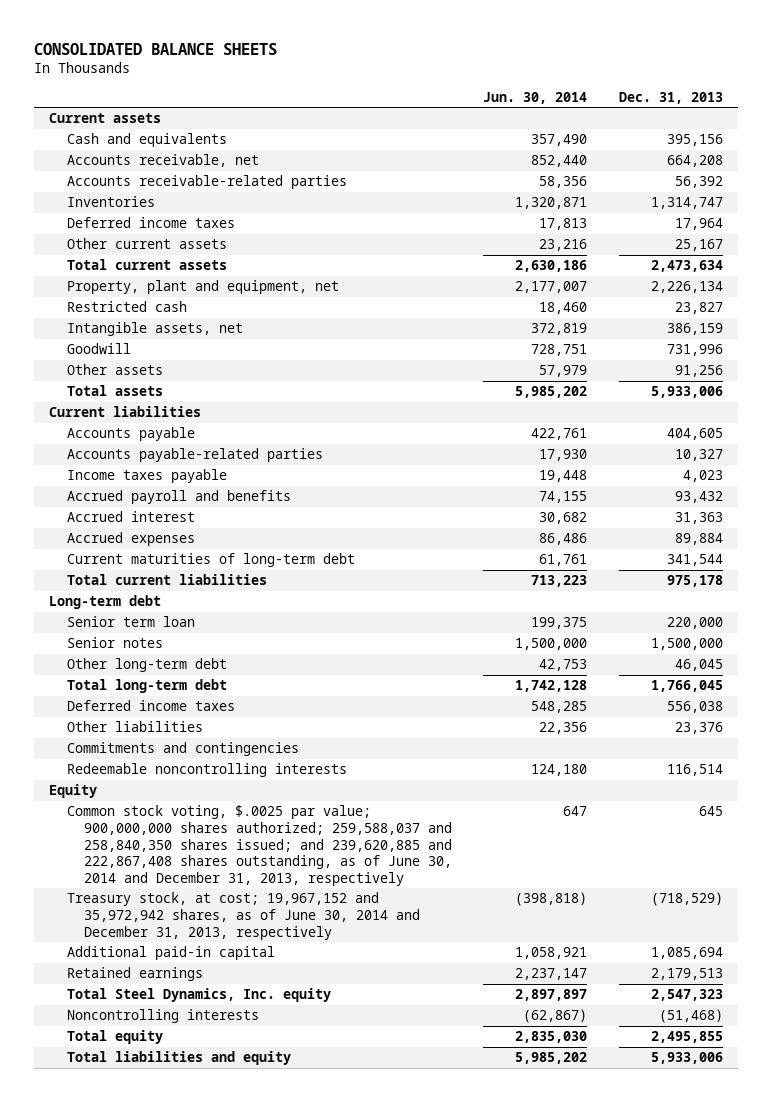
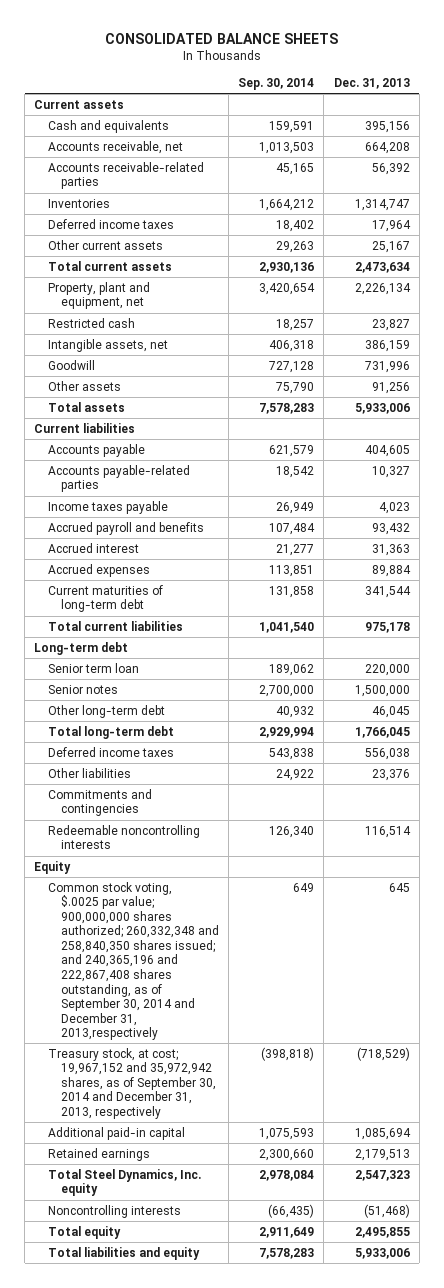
[483,91,588,104] Jun. 30, 2014 -> none
none -> [238,77,315,90] Sep. 30, 2014
[66,805,452,886] Common stock voting, $.0025 par value; 900,000,000 shares authorized; 259,588,037 and 258,840,350 shares issued; and 239,620,885 and 222,867,408 shares outstanding, as of June 30, 2014 and December 31, 2013, respectively -> [47,881,219,1041] Common stock voting, $.0025 par value; 900,000,000 shares authorized; 260,332,348 and 258,840,350 shares issued; and 240,365,196 and 222,867,408 shares outstanding, as of September 30, 2014 and December 31, 2013,respectively
[66,892,420,940] Treasury stock, at cost; 19,967,152 and 35,972,942 shares, as of June 30, 2014 and December 31, 2013, respectively -> [47,1047,216,1119] Treasury stock, at cost; 19,967,152 and 35,972,942 shares, as of September 30, 2014 and December 31, 2013, respectively

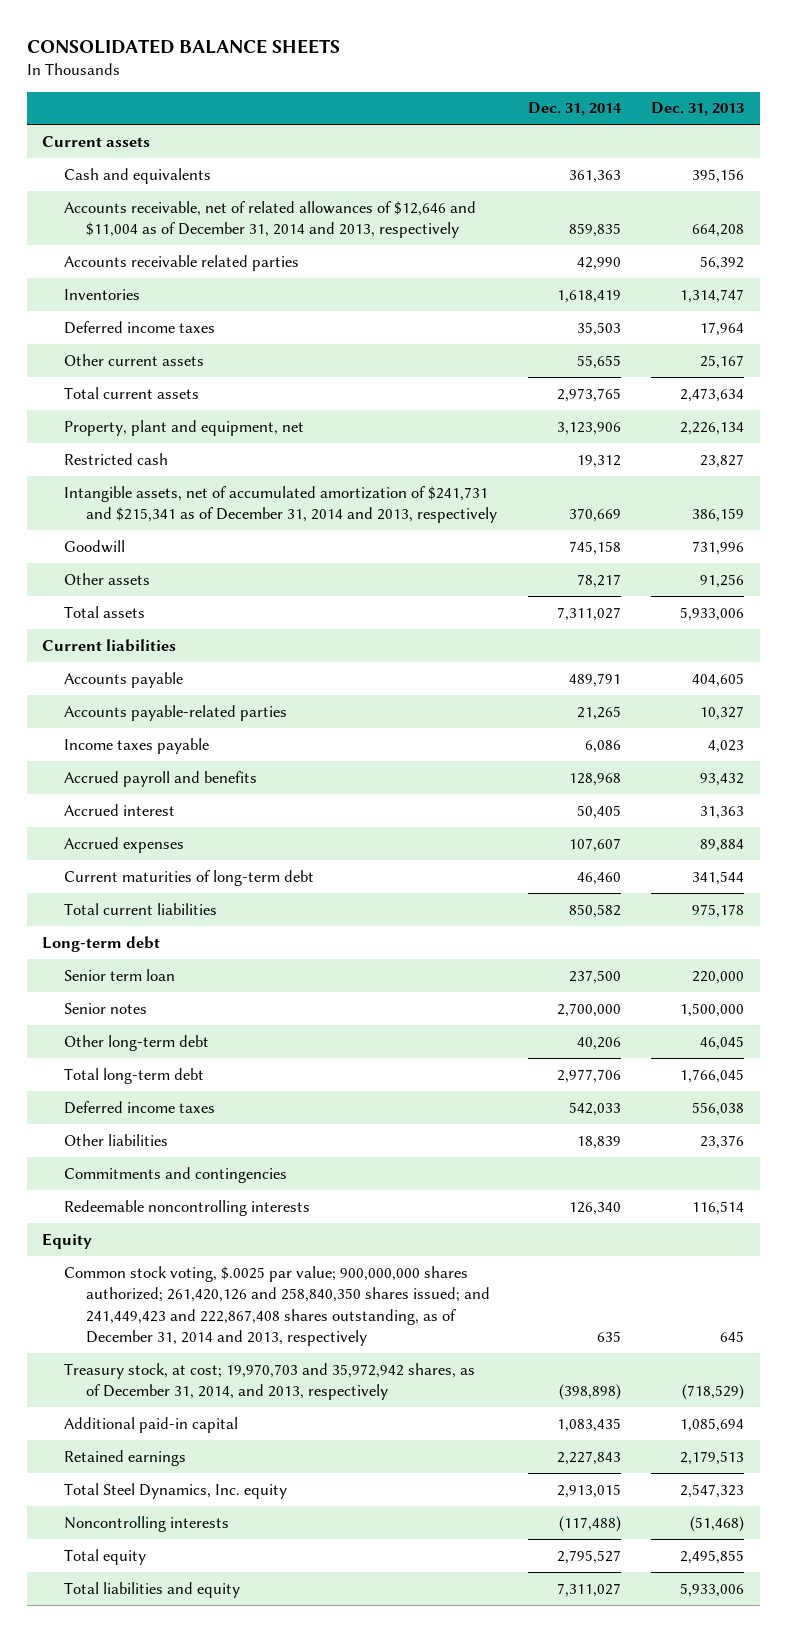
[238,77,315,90] Sep. 30, 2014 -> none
none -> [527,102,622,117] Dec. 31, 2014
[47,140,183,154] Accounts receivable, net -> [63,200,476,239] Accounts receivable, net of related allowances of $12,646 and $11,004 as of December 31, 2014 and 2013, respectively
[47,161,204,190] Accounts receivable-related parties -> [63,254,299,271] Accounts receivable related parties
[47,338,168,352] Intangible assets, net -> [63,485,497,524] Intangible assets, net of accumulated amortization of $241,731 and $215,341 as of December 31, 2014 and 2013, respectively
[47,881,219,1041] Common stock voting, $.0025 par value; 900,000,000 shares authorized; 260,332,348 and 258,840,350 shares issued; and 240,365,196 and 222,867,408 shares outstanding, as of September 30, 2014 and December 31, 2013,respectively -> [63,1265,490,1347] Common stock voting, $.0025 par value; 900,000,000 shares authorized; 261,420,126 and 258,840,350 shares issued; and 241,449,423 and 222,867,408 shares outstanding, as of December 31, 2014 and 2013, respectively
[47,1047,216,1119] Treasury stock, at cost; 19,967,152 and 35,972,942 shares, as of September 30, 2014 and December 31, 2013, respectively -> [63,1362,475,1401] Treasury stock, at cost; 19,970,703 and 35,972,942 shares, as of December 31, 2014, and 2013, respectively

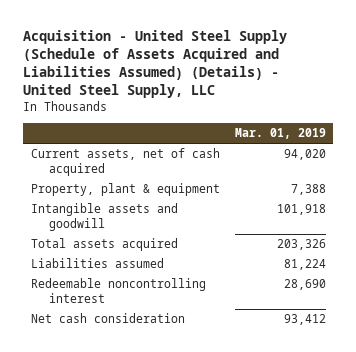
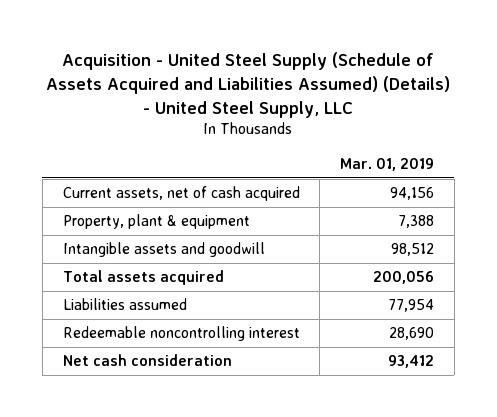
[283,149,326,161] 94,020 -> [390,187,435,201] 94,156
[276,204,326,216] 101,918 -> [391,243,435,257] 98,512
[276,239,326,251] 203,326 -> [373,271,435,285] 200,056
[283,259,326,271] 81,224 -> [388,299,435,313] 77,954

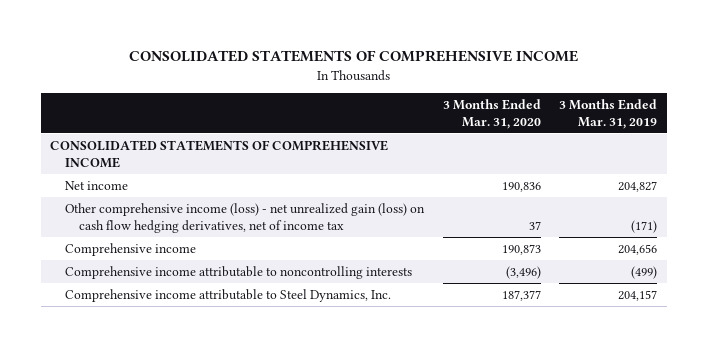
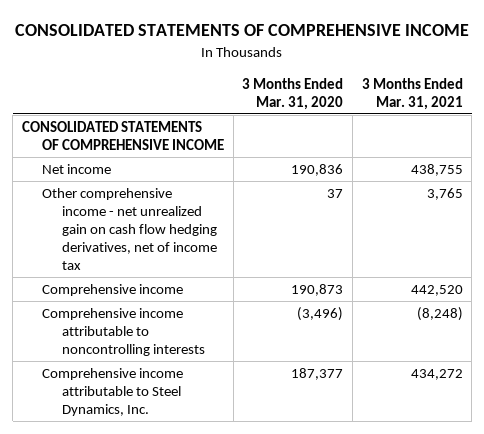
[559,98,658,129] 3 Months Ended Mar. 31, 2019 -> none
none -> [361,77,463,110] 3 Months Ended Mar. 31, 2021
[64,202,425,233] Other comprehensive income (loss) - net unrealized gain (loss) on cash flow hedging derivatives, net of income tax -> [41,187,218,270] Other comprehensive income - net unrealized gain on cash flow hedging derivatives, net of income tax

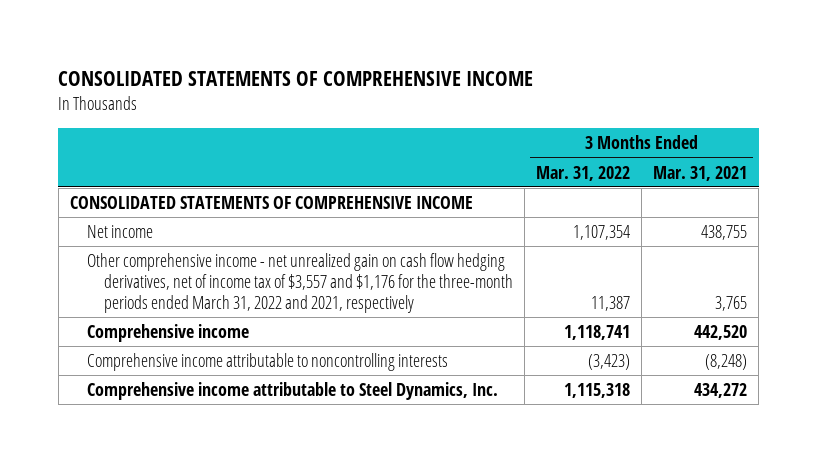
[242,77,344,110] 3 Months Ended Mar. 31, 2020 -> none
none -> [535,165,630,181] Mar. 31, 2022
[41,187,218,270] Other comprehensive income - net unrealized gain on cash flow hedging derivatives, net of income tax -> [86,253,513,314] Other comprehensive income - net unrealized gain on cash flow hedging derivatives, net of income tax of $3,557 and $1,176 for the three-month periods ended March 31, 2022 and 2021, respectively

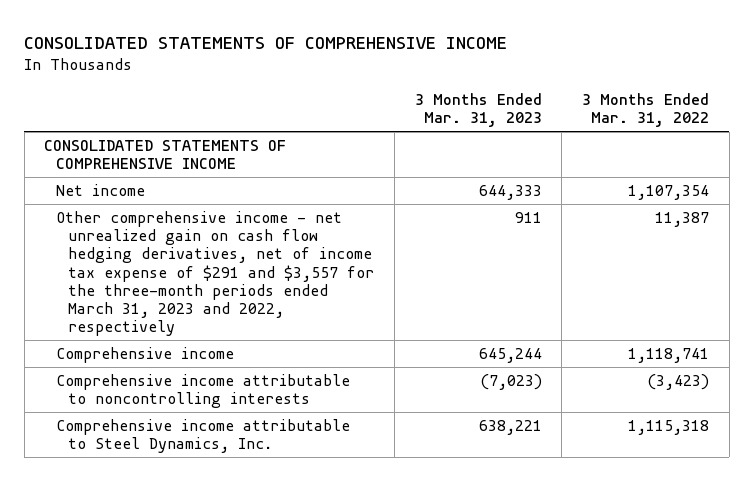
[653,165,748,181] Mar. 31, 2021 -> none
none -> [414,92,542,128] 3 Months Ended Mar. 31, 2023
[86,253,513,314] Other comprehensive income - net unrealized gain on cash flow hedging derivatives, net of income tax of $3,557 and $1,176 for the three-month periods ended March 31, 2022 and 2021, respectively -> [56,211,375,337] Other comprehensive income - net unrealized gain on cash flow hedging derivatives, net of income tax expense of $291 and $3,557 for the three-month periods ended March 31, 2023 and 2022, respectively

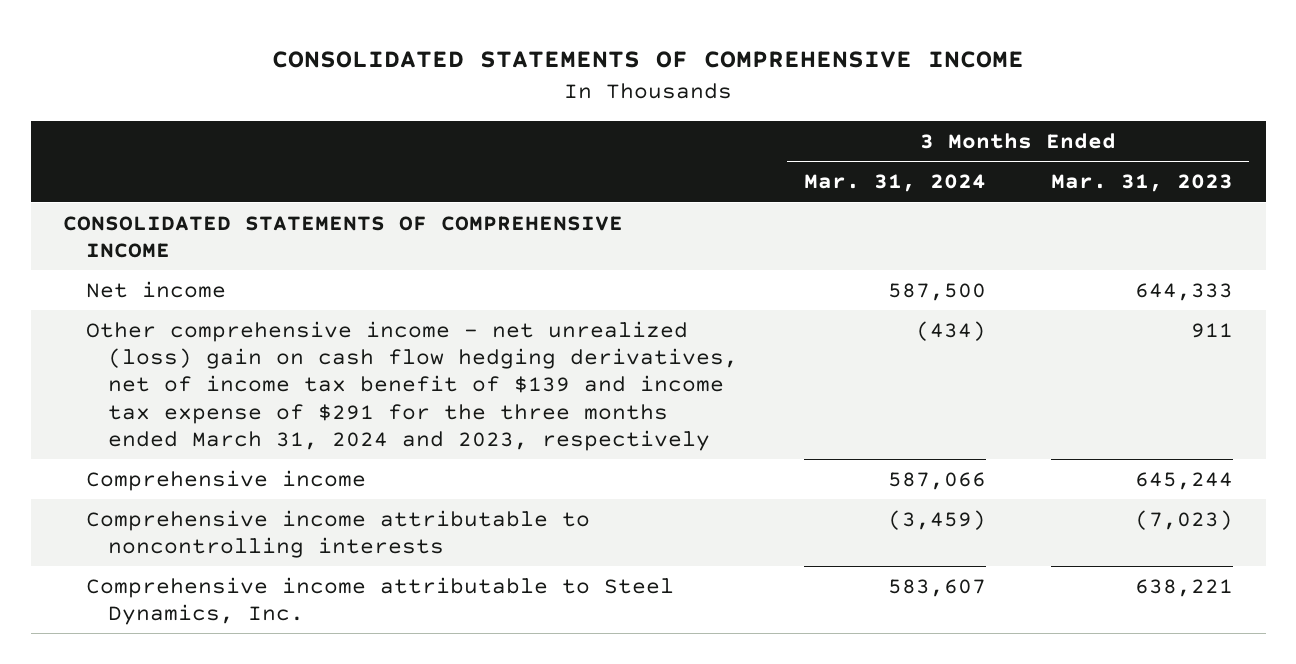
[581,92,709,128] 3 Months Ended Mar. 31, 2022 -> none
none -> [803,174,986,193] Mar. 31, 2024
[56,211,375,337] Other comprehensive income - net unrealized gain on cash flow hedging derivatives, net of income tax expense of $291 and $3,557 for the three-month periods ended March 31, 2023 and 2022, respectively -> [85,320,739,451] Other comprehensive income - net unrealized (loss) gain on cash flow hedging derivatives, net of income tax benefit of $139 and income tax expense of $291 for the three months ended March 31, 2024 and 2023, respectively

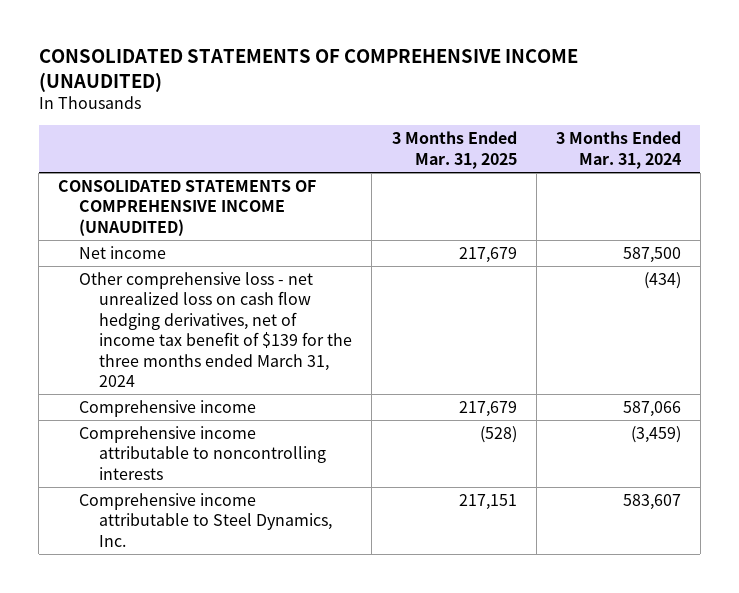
[272,50,1025,68] CONSOLIDATED STATEMENTS OF COMPREHENSIVE INCOME -> [38,49,578,92] CONSOLIDATED STATEMENTS OF COMPREHENSIVE INCOME (UNAUDITED)
[1051,174,1234,193] Mar. 31, 2023 -> none
none -> [391,131,517,169] 3 Months Ended Mar. 31, 2025
[63,215,624,259] CONSOLIDATED STATEMENTS OF COMPREHENSIVE INCOME -> [58,180,317,236] CONSOLIDATED STATEMENTS OF COMPREHENSIVE INCOME (UNAUDITED)
[85,320,739,451] Other comprehensive income - net unrealized (loss) gain on cash flow hedging derivatives, net of income tax benefit of $139 and income tax expense of $291 for the three months ended March 31, 2024 and 2023, respectively -> [78,272,353,388] Other comprehensive loss - net unrealized loss on cash flow hedging derivatives, net of income tax benefit of $139 for the three months ended March 31, 2024

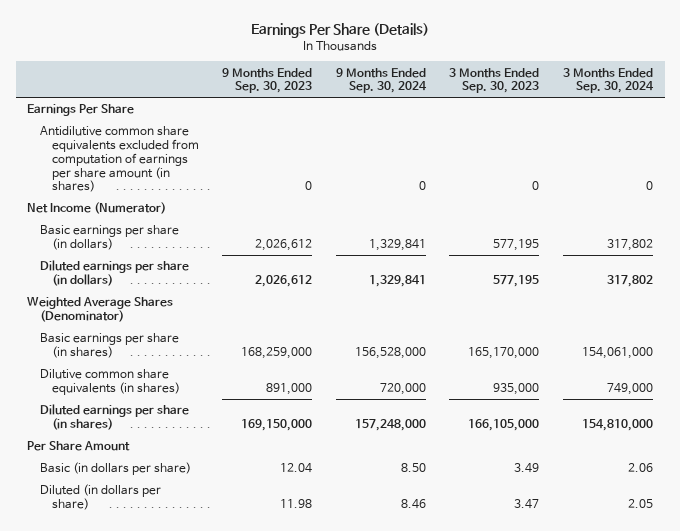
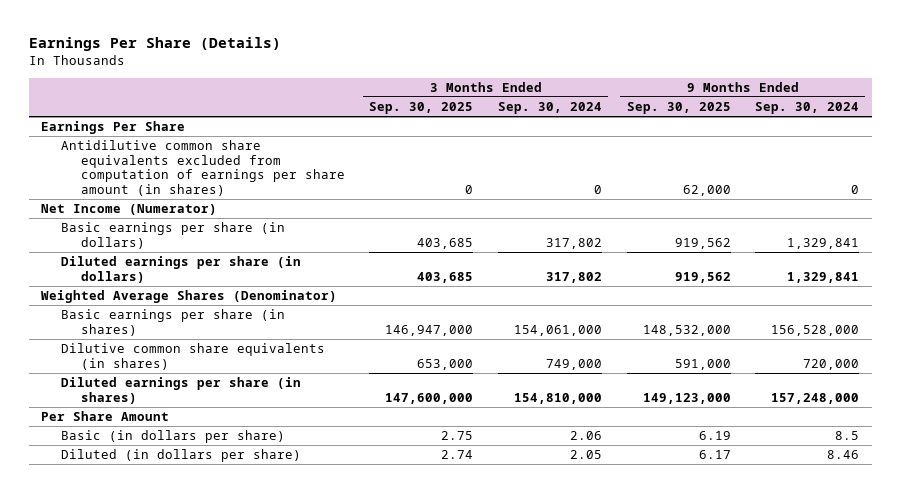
[222,67,313,94] 9 Months Ended Sep. 30, 2023 -> none
[449,67,540,94] 3 Months Ended Sep. 30, 2023 -> none
none -> [369,102,474,115] Sep. 30, 2025
none -> [626,102,731,115] Sep. 30, 2025
[400,463,426,473] 8.50 -> [835,431,860,441] 8.5

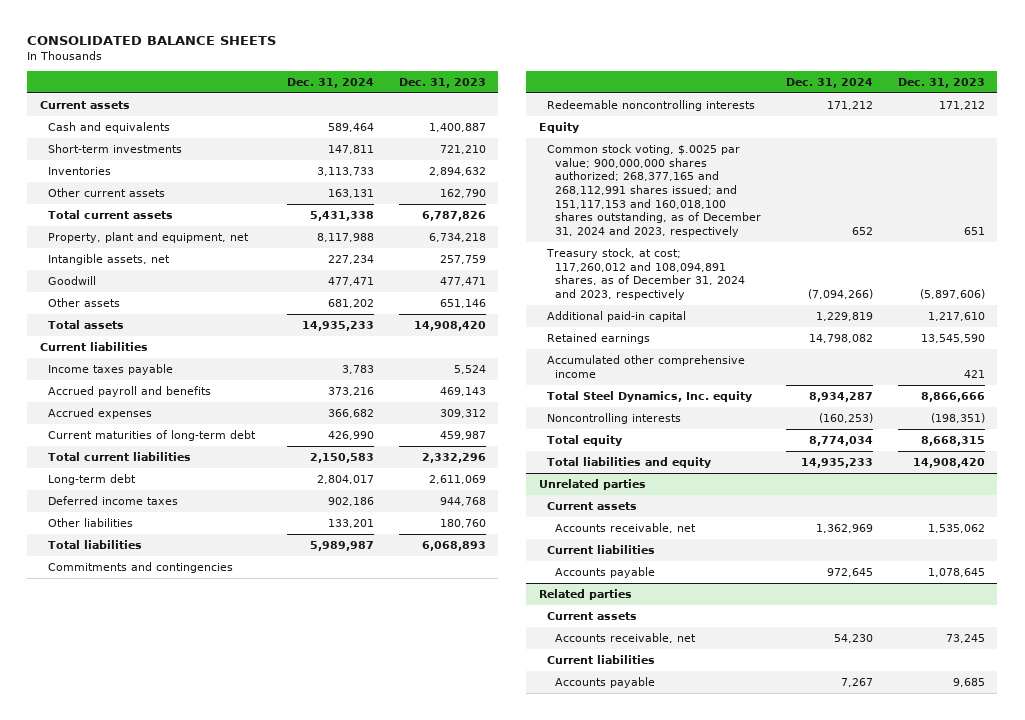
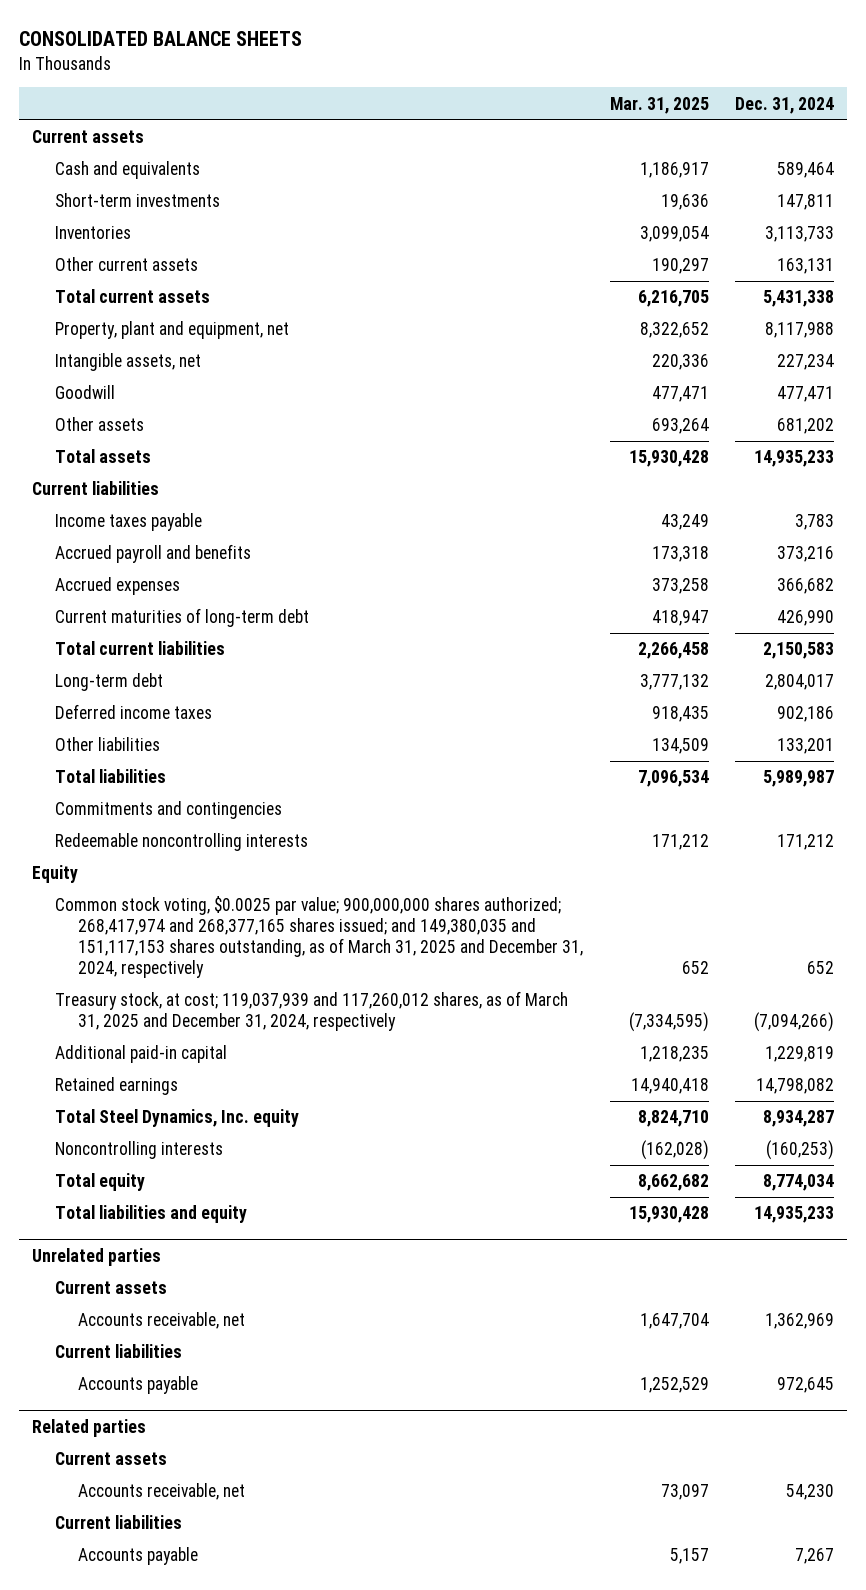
[398,78,486,89] Dec. 31, 2023 -> none
none -> [609,96,709,114] Mar. 31, 2025
[546,144,761,237] Common stock voting, $.0025 par value; 900,000,000 shares authorized; 268,377,165 and 268,112,991 shares issued; and 151,117,153 and 160,018,100 shares outstanding, as of December 31, 2024 and 2023, respectively -> [55,896,584,979] Common stock voting, $0.0025 par value; 900,000,000 shares authorized; 268,417,974 and 268,377,165 shares issued; and 149,380,035 and 151,117,153 shares outstanding, as of March 31, 2025 and December 31, 2024, respectively
[545,248,745,300] Treasury stock, at cost; 117,260,012 and 108,094,891 shares, as of December 31, 2024 and 2023, respectively -> [55,991,569,1032] Treasury stock, at cost; 119,037,939 and 117,260,012 shares, as of March 31, 2025 and December 31, 2024, respectively
[546,355,745,378] Accumulated other comprehensive income -> none

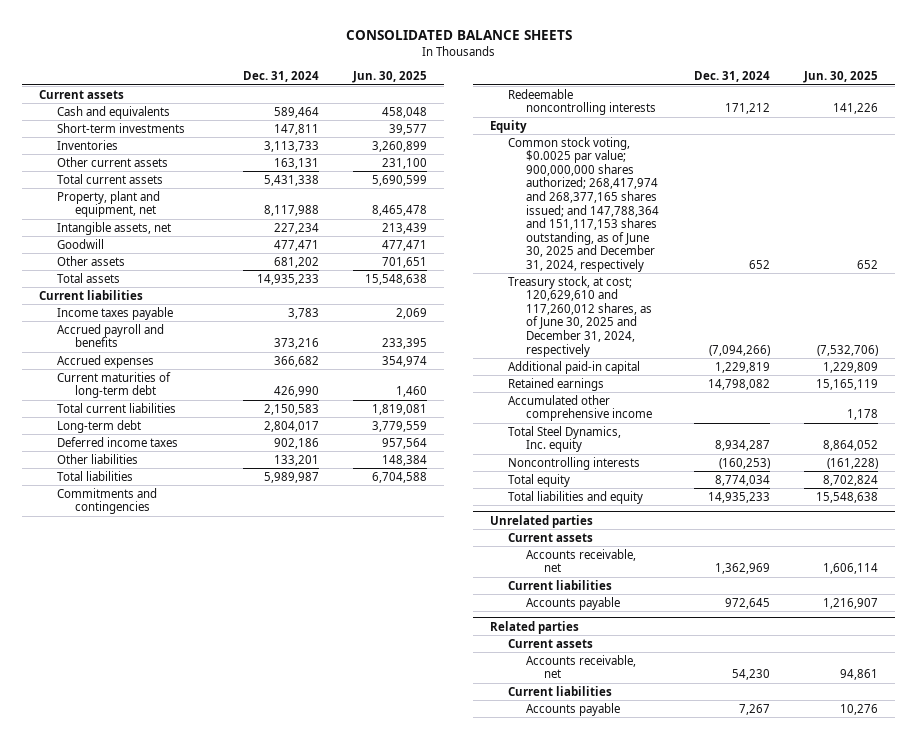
[609,96,709,114] Mar. 31, 2025 -> none
none -> [352,71,428,84] Jun. 30, 2025
[55,896,584,979] Common stock voting, $0.0025 par value; 900,000,000 shares authorized; 268,417,974 and 268,377,165 shares issued; and 149,380,035 and 151,117,153 shares outstanding, as of March 31, 2025 and December 31, 2024, respectively -> [508,136,660,272] Common stock voting, $0.0025 par value; 900,000,000 shares authorized; 268,417,974 and 268,377,165 shares issued; and 147,788,364 and 151,117,153 shares outstanding, as of June 30, 2025 and December 31, 2024, respectively
[55,991,569,1032] Treasury stock, at cost; 119,037,939 and 117,260,012 shares, as of March 31, 2025 and December 31, 2024, respectively -> [508,275,653,357] Treasury stock, at cost; 120,629,610 and 117,260,012 shares, as of June 30, 2025 and December 31, 2024, respectively
none -> [508,394,653,422] Accumulated other comprehensive income

